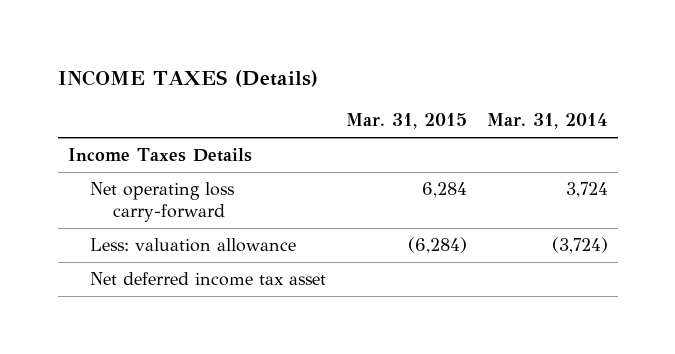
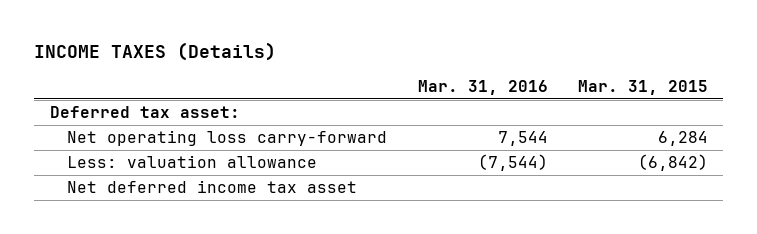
[486,113,608,130] Mar. 31, 2014 -> none
none -> [417,79,548,95] Mar. 31, 2016
[67,148,252,163] Income Taxes Details -> none
none -> [49,105,240,118] Deferred tax asset:
[408,237,468,255] (6,284) -> [637,153,708,171] (6,842)

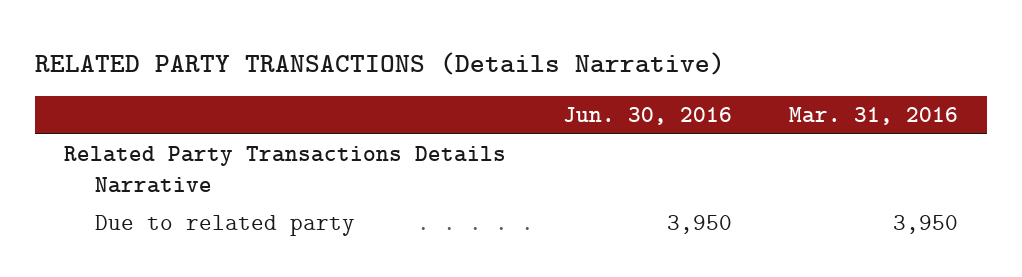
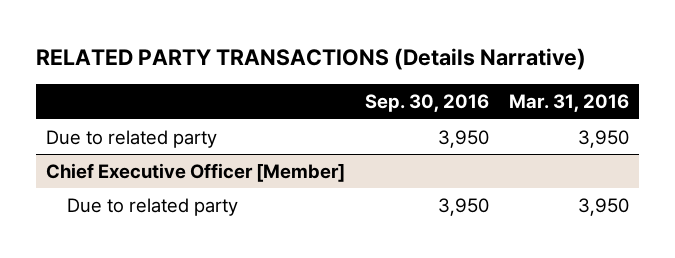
[562,107,732,126] Jun. 30, 2016 -> none
none -> [365,94,490,113] Sep. 30, 2016
[63,146,506,194] Related Party Transactions Details Narrative -> none
none -> [45,162,345,182] Chief Executive Officer [Member]
none -> [67,197,239,216] Due to related party

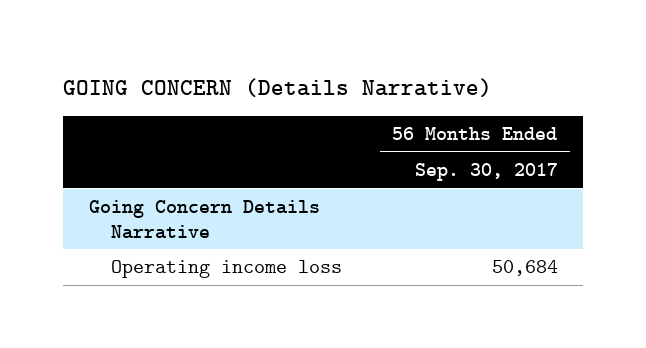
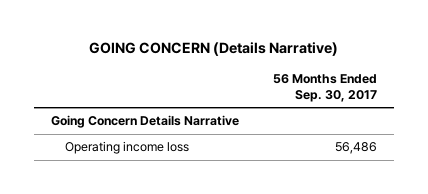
[491,260,558,277] 50,684 -> [335,142,378,155] 56,486

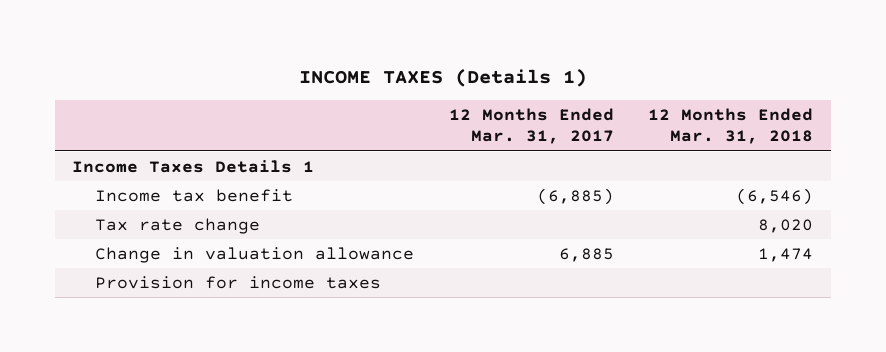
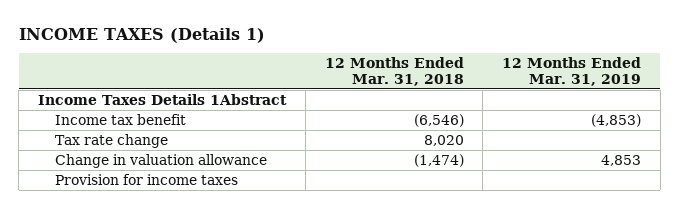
[448,108,614,145] 12 Months Ended Mar. 31, 2017 -> none
none -> [502,56,642,86] 12 Months Ended Mar. 31, 2019
[72,159,315,173] Income Taxes Details 1 -> [38,94,288,106] Income Taxes Details 1Abstract
[758,247,814,262] 1,474 -> [413,154,464,168] (1,474)

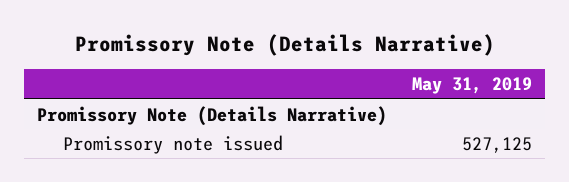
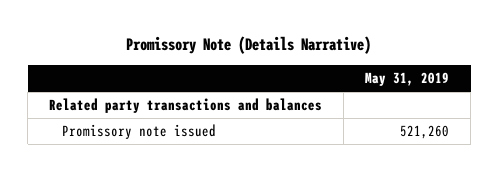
[36,105,387,126] Promissory Note (Details Narrative) -> none
none -> [49,98,323,114] Related party transactions and balances
[462,136,533,153] 527,125 -> [400,125,450,140] 521,260

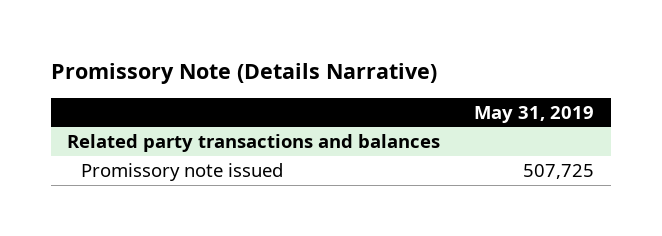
[400,125,450,140] 521,260 -> [523,164,595,180] 507,725

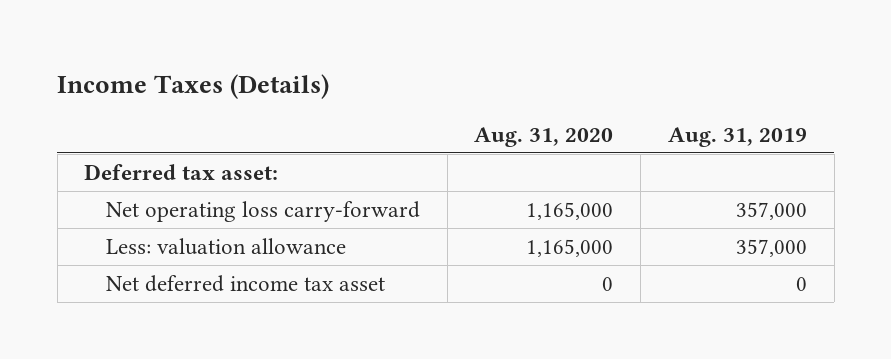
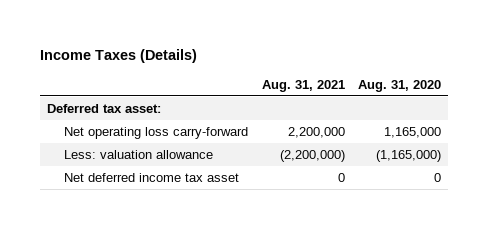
[667,126,807,147] Aug. 31, 2019 -> none
none -> [261,79,345,92] Aug. 31, 2021
[526,238,614,257] 1,165,000 -> [376,149,442,162] (1,165,000)

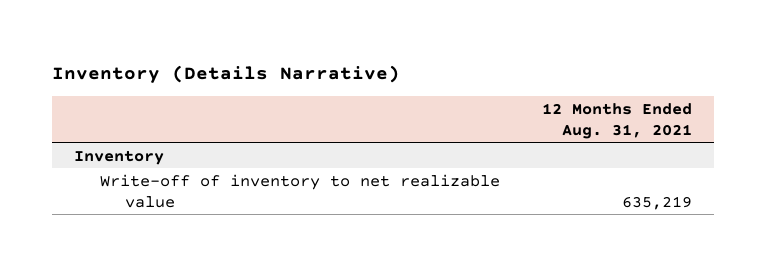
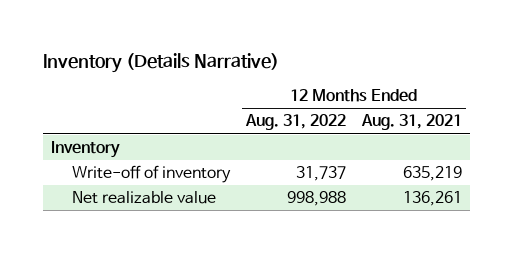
none -> [245,114,347,131] Aug. 31, 2022
[99,173,500,208] Write-off of inventory to net realizable value -> [72,165,232,184] Write-off of inventory
none -> [72,191,217,205] Net realizable value

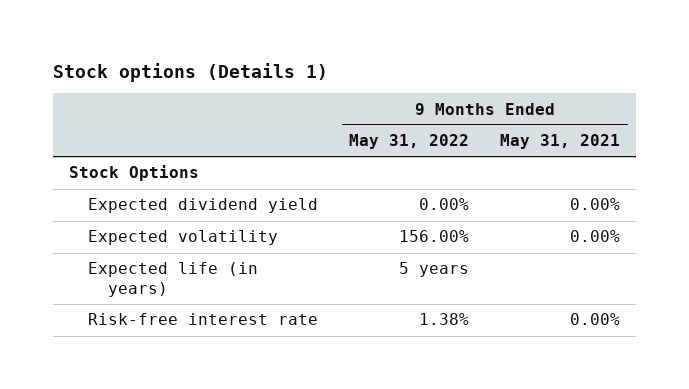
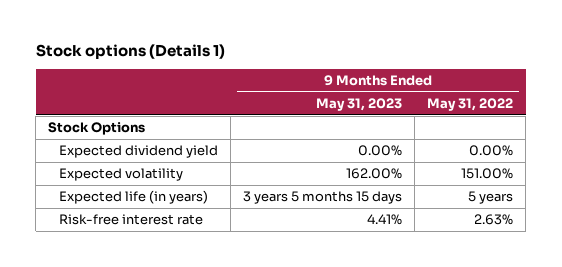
[500,134,621,150] May 31, 2021 -> none
none -> [316,97,403,111] May 31, 2023
[399,230,470,243] 156.00% -> [461,168,514,180] 151.00%
[419,313,470,326] 1.38% -> [474,214,514,226] 2.63%

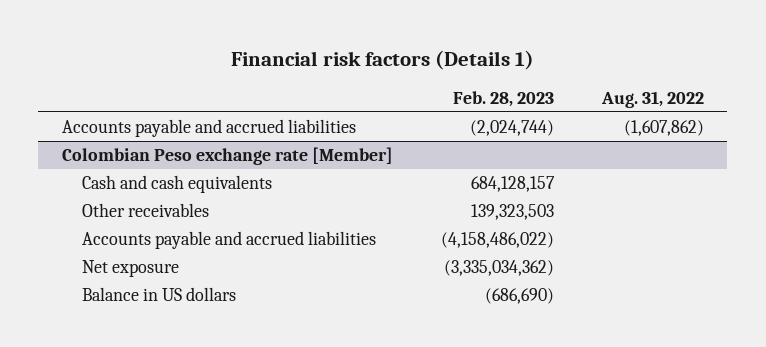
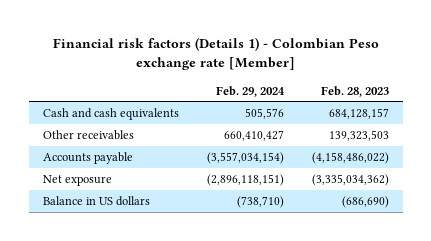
[230,49,534,70] Financial risk factors (Details 1) -> [52,36,379,71] Financial risk factors (Details 1) - Colombian Peso exchange rate [Member]
[600,90,704,108] Aug. 31, 2022 -> none
none -> [215,85,285,97] Feb. 29, 2024
[62,119,357,138] Accounts payable and accrued liabilities -> none
[62,147,394,166] Colombian Peso exchange rate [Member] -> none
[81,231,376,250] Accounts payable and accrued liabilities -> [42,152,133,165] Accounts payable

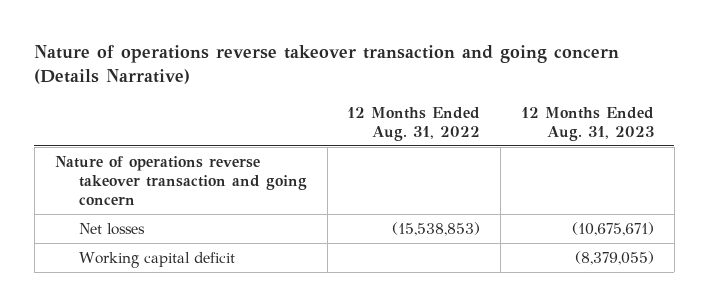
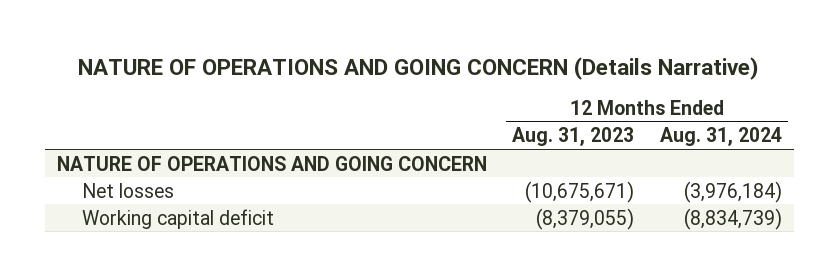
[34,45,620,85] Nature of operations reverse takeover transaction and going concern (Details Narrative) -> [78,57,760,81] NATURE OF OPERATIONS AND GOING CONCERN (Details Narrative)
[347,106,481,141] 12 Months Ended Aug. 31, 2022 -> none
none -> [659,127,782,147] Aug. 31, 2024
[54,155,307,206] Nature of operations reverse takeover transaction and going concern -> [57,155,488,171] NATURE OF OPERATIONS AND GOING CONCERN

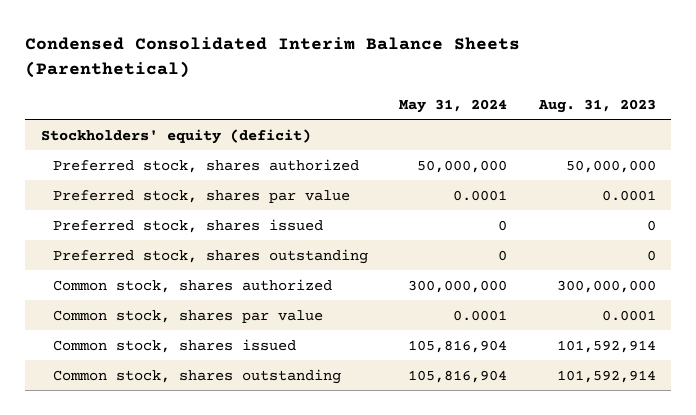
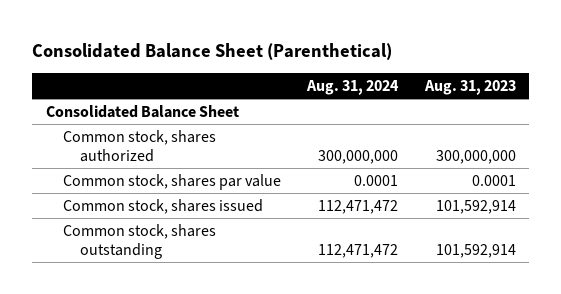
[25,37,521,78] Condensed Consolidated Interim Balance Sheets (Parenthetical) -> [32,43,393,61] Consolidated Balance Sheet (Parenthetical)
[399,98,508,113] May 31, 2024 -> none
none -> [306,80,400,96] Aug. 31, 2024
[40,128,311,144] Stockholders' equity (deficit) -> none
[52,158,359,173] Preferred stock, shares authorized -> none
[52,189,350,203] Preferred stock, shares par value -> none
[52,218,323,233] Preferred stock, shares issued -> none
[52,248,368,264] Preferred stock, shares outstanding -> none
none -> [45,104,239,118] Consolidated Balance Sheet

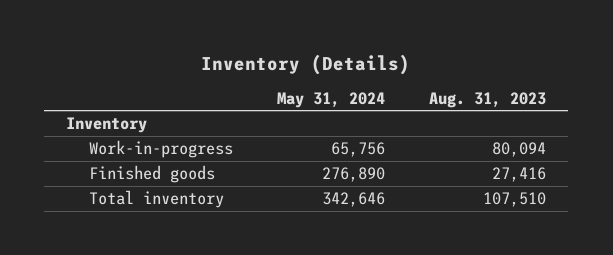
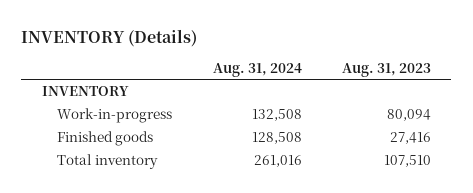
[201,53,411,75] Inventory (Details) -> [21,28,198,47] INVENTORY (Details)
[277,91,386,108] May 31, 2024 -> none
none -> [212,62,302,77] Aug. 31, 2024
[66,116,148,133] Inventory -> [41,86,129,97] INVENTORY

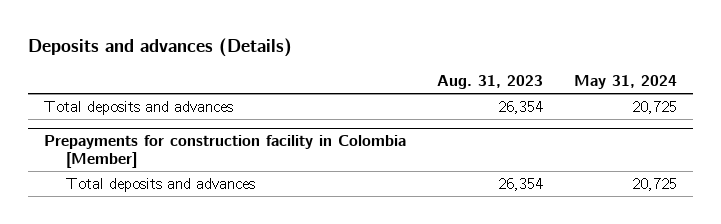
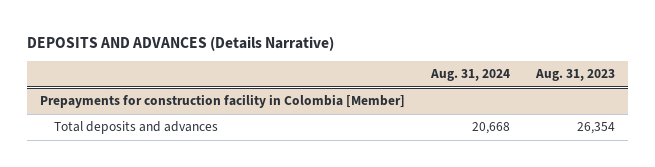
[27,38,292,58] Deposits and advances (Details) -> [26,35,334,51] DEPOSITS AND ADVANCES (Details Narrative)
[574,74,678,89] May 31, 2024 -> none
none -> [430,69,511,82] Aug. 31, 2024
[43,100,233,115] Total deposits and advances -> none

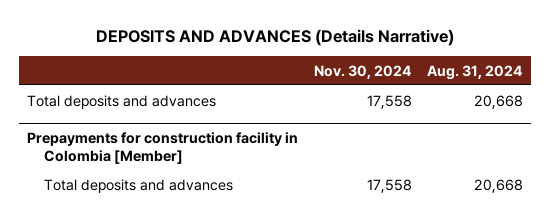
[535,69,616,82] Aug. 31, 2023 -> none
none -> [313,64,412,79] Nov. 30, 2024
none -> [26,94,216,109] Total deposits and advances

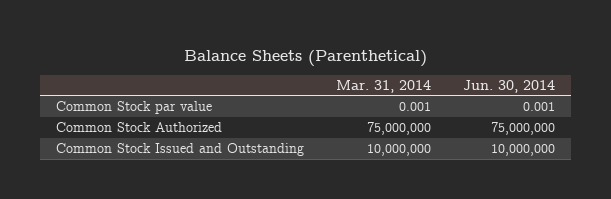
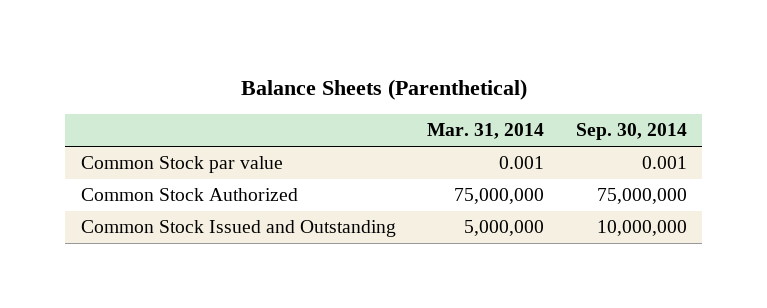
[463,79,556,93] Jun. 30, 2014 -> none
none -> [575,123,687,141] Sep. 30, 2014
[367,144,432,157] 10,000,000 -> [464,220,545,237] 5,000,000

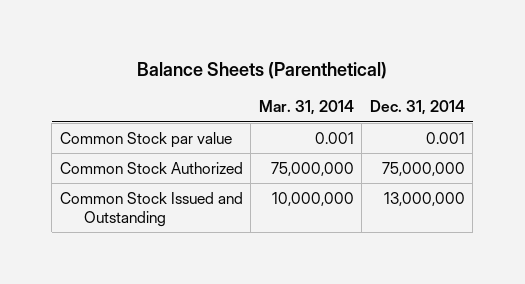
[575,123,687,141] Sep. 30, 2014 -> none
none -> [369,100,465,116] Dec. 31, 2014
[464,220,545,237] 5,000,000 -> [271,191,354,206] 10,000,000

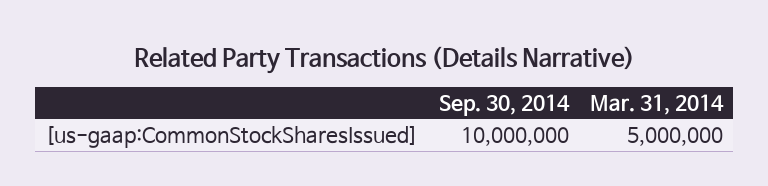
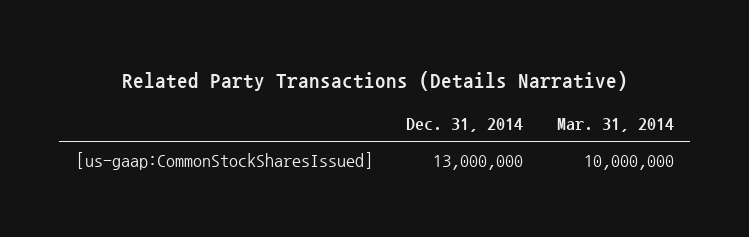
[439,94,571,117] Sep. 30, 2014 -> none
none -> [406,117,524,132] Dec. 31, 2014
[626,127,723,147] 5,000,000 -> [583,154,674,170] 10,000,000

